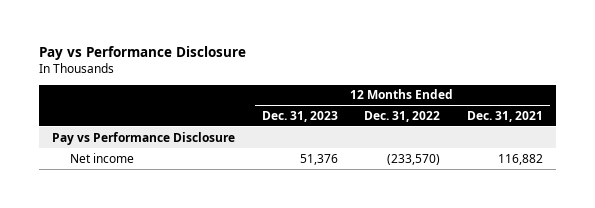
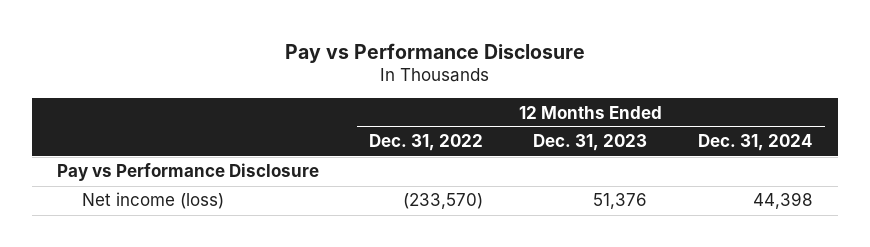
[466,110,543,122] Dec. 31, 2021 -> none
none -> [697,134,813,152] Dec. 31, 2024
[69,152,134,163] Net income -> [81,192,224,210] Net income (loss)

